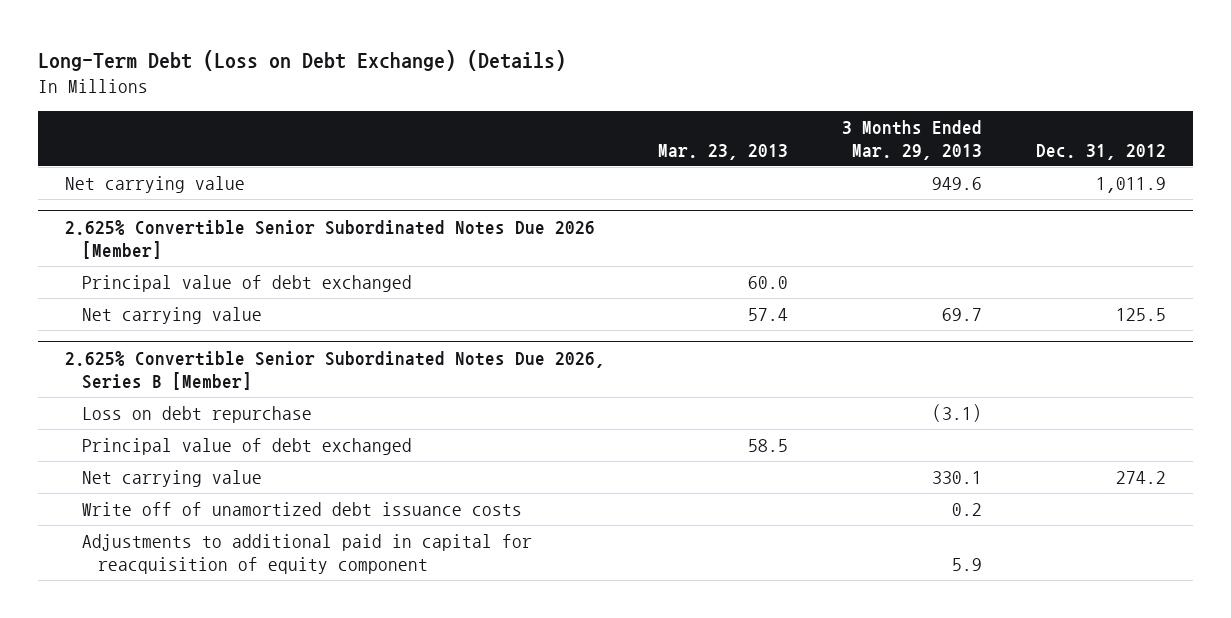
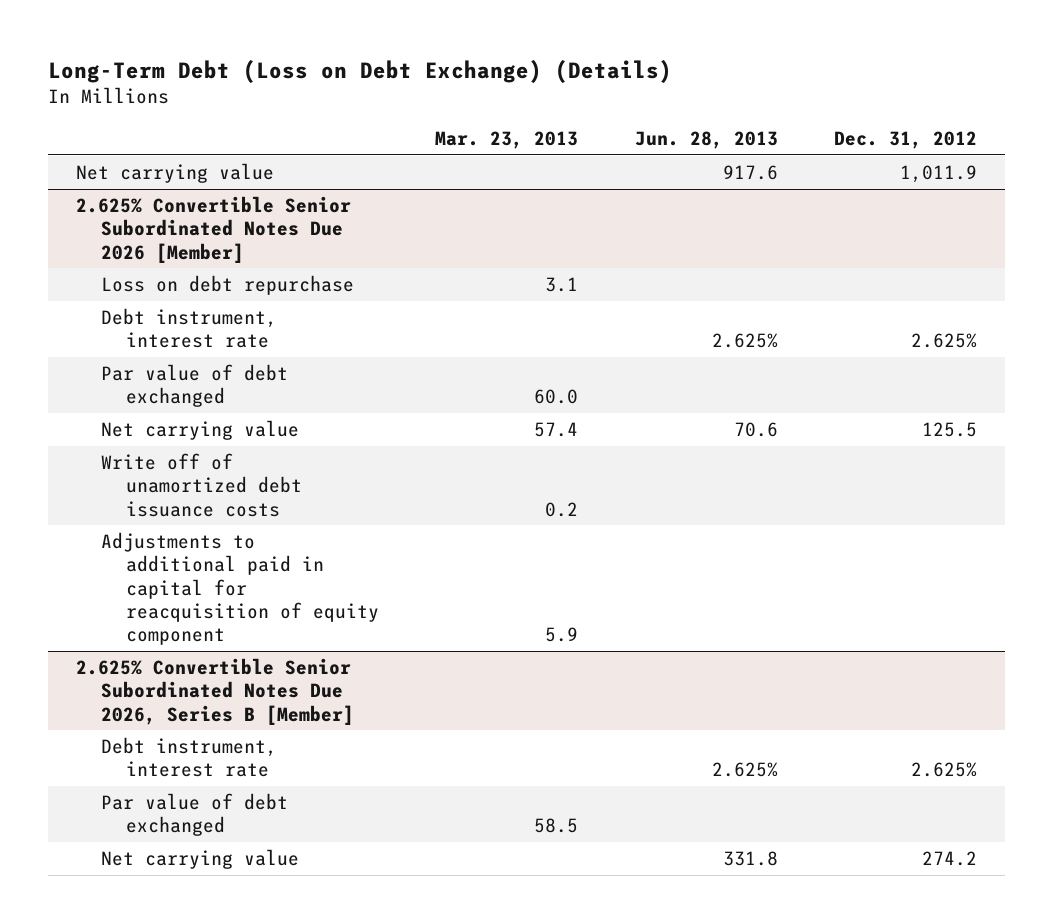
[842,119,983,160] 3 Months Ended Mar. 29, 2013 -> none
none -> [634,131,778,150] Jun. 28, 2013
none -> [101,274,355,295] Loss on debt repurchase
none -> [101,307,278,349] Debt instrument, interest rate
[81,274,412,292] Principal value of debt exchanged -> [101,363,289,408] Par value of debt exchanged
none -> [101,452,303,517] Write off of unamortized debt issuance costs
none -> [101,531,380,646] Adjustments to additional paid in capital for reacquisition of equity component
[81,405,312,423] Loss on debt repurchase -> none
none -> [101,736,278,778] Debt instrument, interest rate
[81,437,412,455] Principal value of debt exchanged -> [101,792,289,837] Par value of debt exchanged
[81,501,522,516] Write off of unamortized debt issuance costs -> none
[81,533,532,575] Adjustments to additional paid in capital for reacquisition of equity component -> none

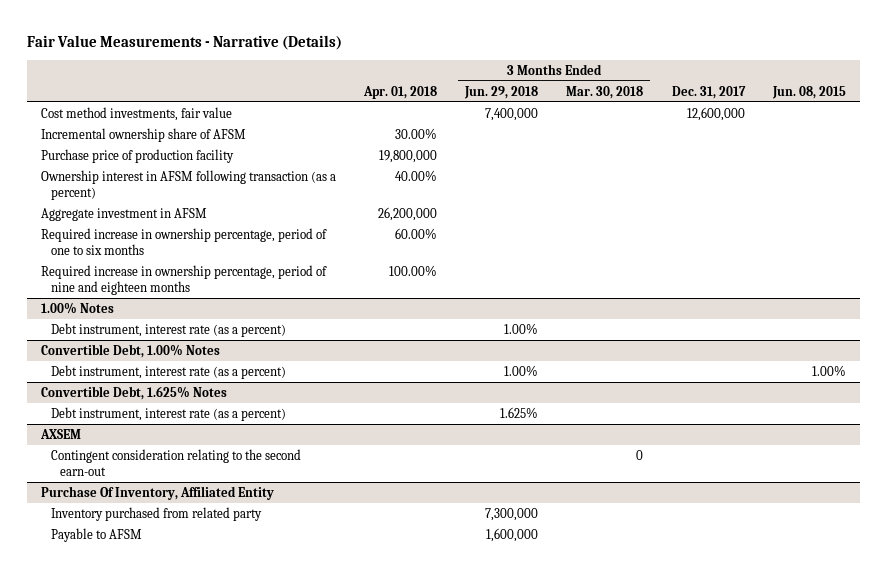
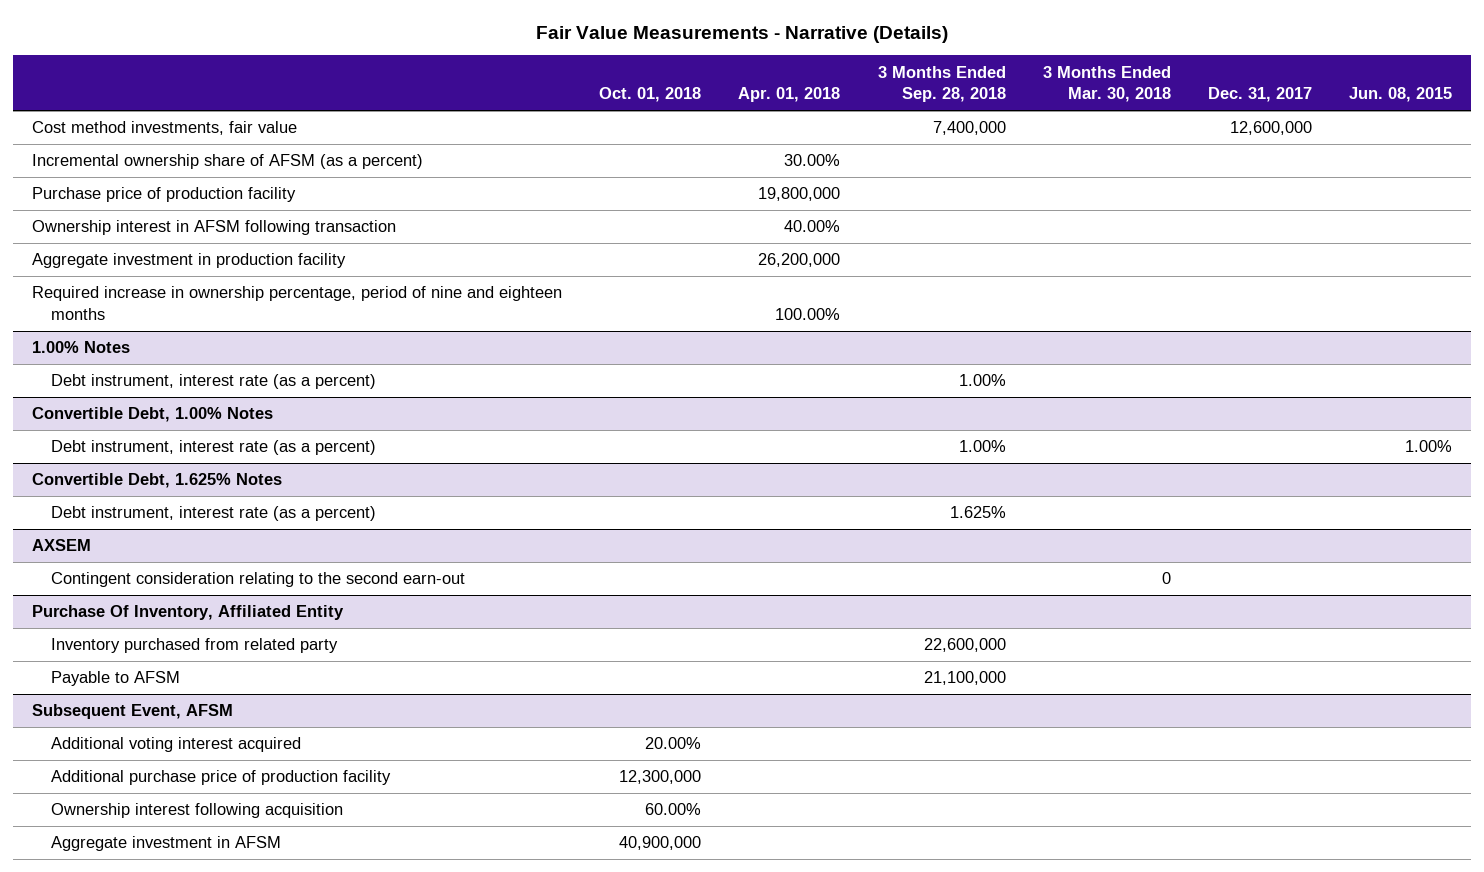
[464,85,539,99] Jun. 29, 2018 -> none
none -> [599,87,702,103] Oct. 01, 2018
none -> [877,65,1006,103] 3 Months Ended Sep. 28, 2018
[40,127,246,142] Incremental ownership share of AFSM -> [31,154,423,170] Incremental ownership share of AFSM (as a percent)
[40,227,327,255] Required increase in ownership percentage, period of one to six months -> none
[40,169,336,200] Ownership interest in AFSM following transaction (as a percent) -> [31,220,396,236] Ownership interest in AFSM following transaction
[40,207,207,221] Aggregate investment in AFSM -> [31,253,346,269] Aggregate investment in production facility
none -> [31,704,233,720] Subsequent Event, AFSM
none -> [51,737,302,753] Additional voting interest acquired
none -> [51,770,392,786] Additional purchase price of production facility
none -> [51,803,344,819] Ownership interest following acquisition
none -> [51,836,282,852] Aggregate investment in AFSM

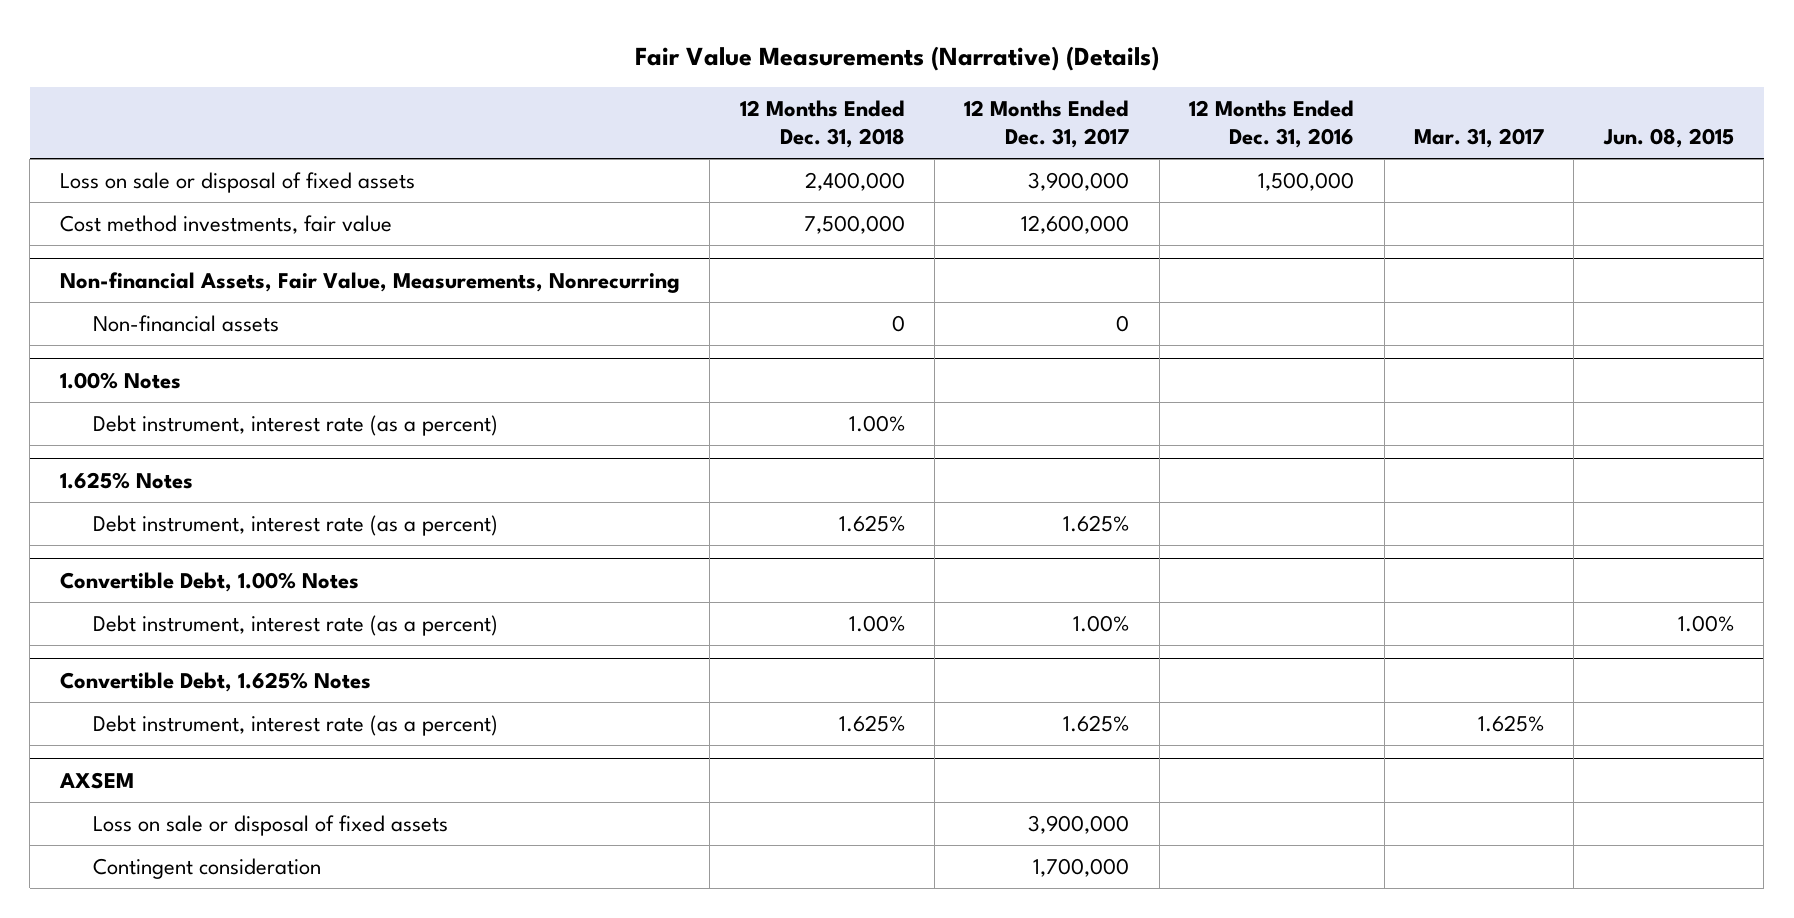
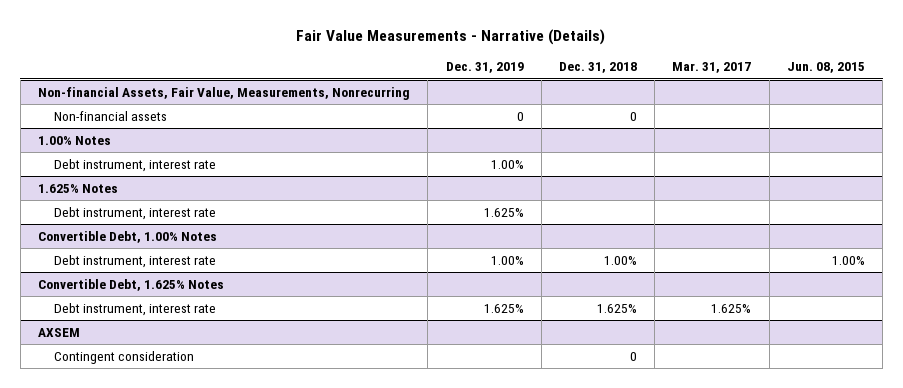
[634,45,1159,71] Fair Value Measurements (Narrative) (Details) -> [296,29,606,46] Fair Value Measurements - Narrative (Details)
[739,100,905,149] 12 Months Ended Dec. 31, 2018 -> none
[964,100,1130,149] 12 Months Ended Dec. 31, 2017 -> none
[1189,100,1355,149] 12 Months Ended Dec. 31, 2016 -> none
none -> [445,62,524,74] Dec. 31, 2019
none -> [558,62,637,74] Dec. 31, 2018
[59,172,415,194] Loss on sale or disposal of fixed assets -> none
[59,215,392,235] Cost method investments, fair value -> none
[92,415,498,437] Debt instrument, interest rate (as a percent) -> [54,158,217,172] Debt instrument, interest rate
[92,515,498,537] Debt instrument, interest rate (as a percent) -> [54,206,217,220] Debt instrument, interest rate
[92,615,498,637] Debt instrument, interest rate (as a percent) -> [54,254,217,268] Debt instrument, interest rate
[92,715,498,737] Debt instrument, interest rate (as a percent) -> [54,302,217,316] Debt instrument, interest rate
[92,815,448,837] Loss on sale or disposal of fixed assets -> none

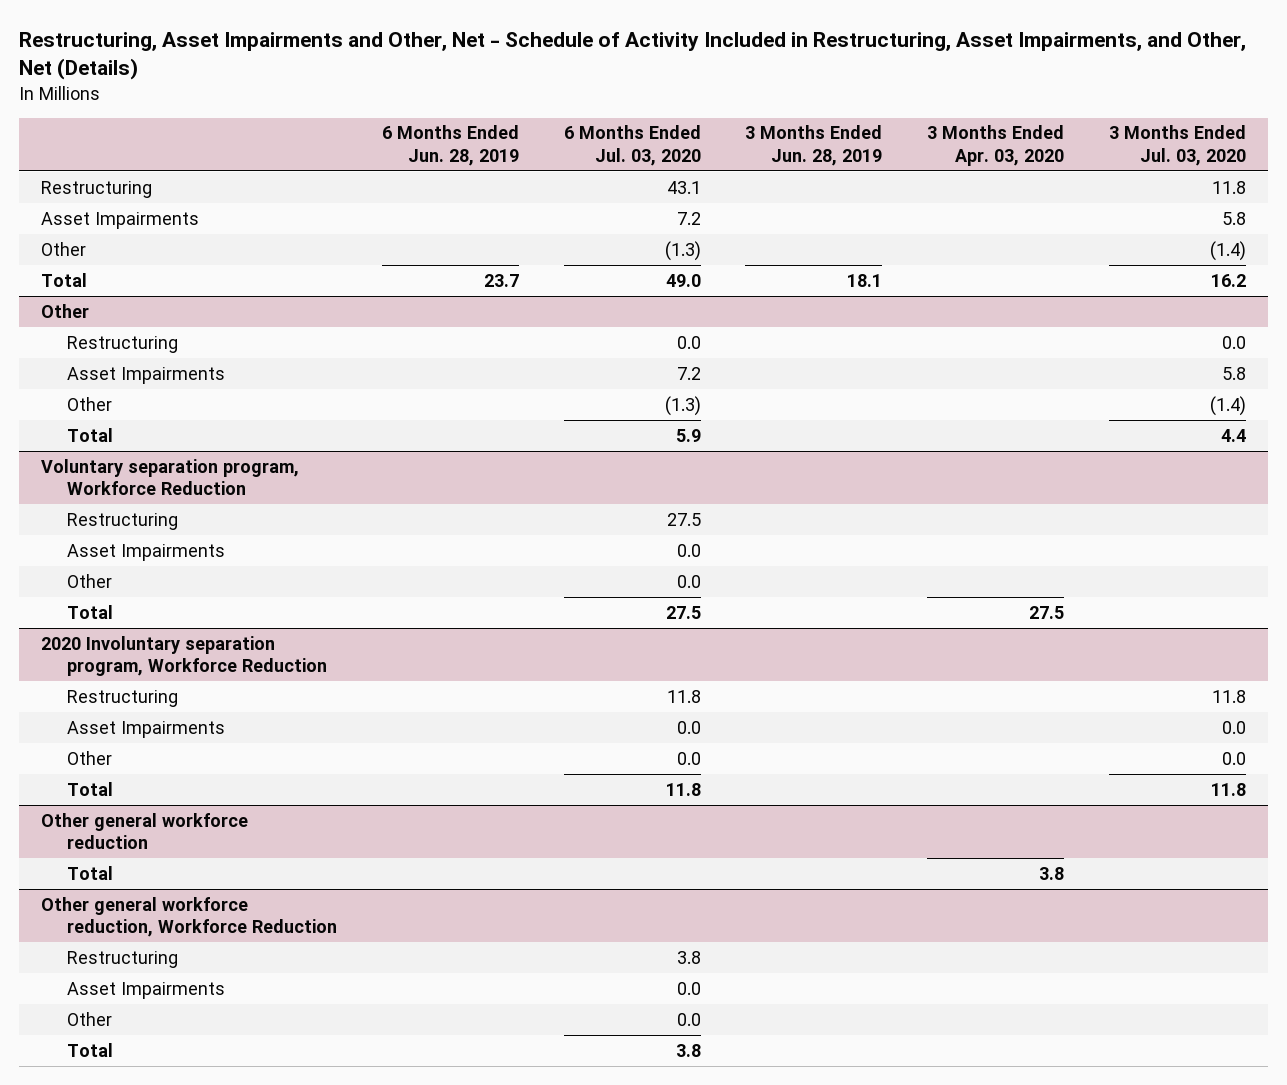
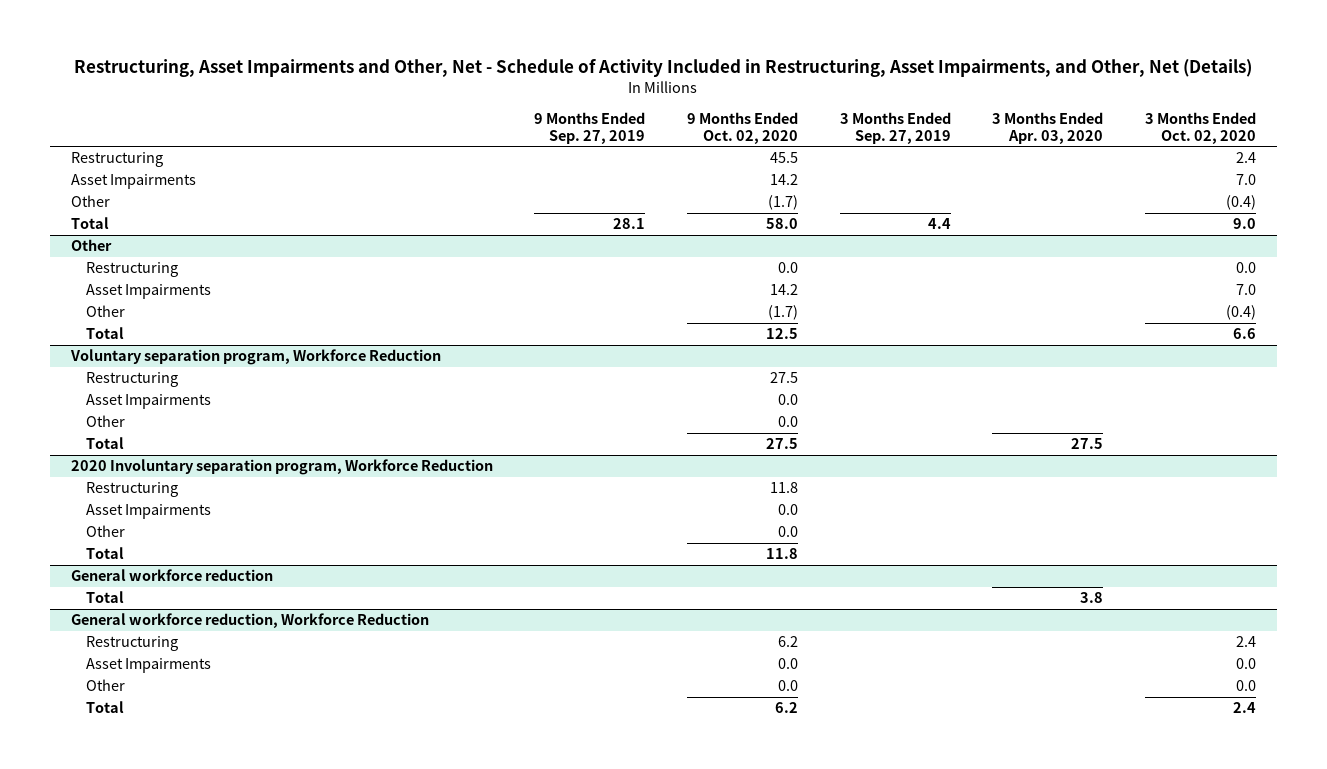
[382,125,520,167] 6 Months Ended Jun. 28, 2019 -> none
[563,125,701,167] 6 Months Ended Jul. 03, 2020 -> none
[745,125,883,167] 3 Months Ended Jun. 28, 2019 -> none
[1108,125,1246,167] 3 Months Ended Jul. 03, 2020 -> none
none -> [534,111,646,144] 9 Months Ended Sep. 27, 2019
none -> [687,111,799,144] 9 Months Ended Oct. 02, 2020
none -> [839,111,951,144] 3 Months Ended Sep. 27, 2019
none -> [1144,111,1256,144] 3 Months Ended Oct. 02, 2020
[41,812,249,850] Other general workforce reduction -> [70,569,273,582] General workforce reduction
[41,896,338,938] Other general workforce reduction, Workforce Reduction -> [70,613,429,629] General workforce reduction, Workforce Reduction

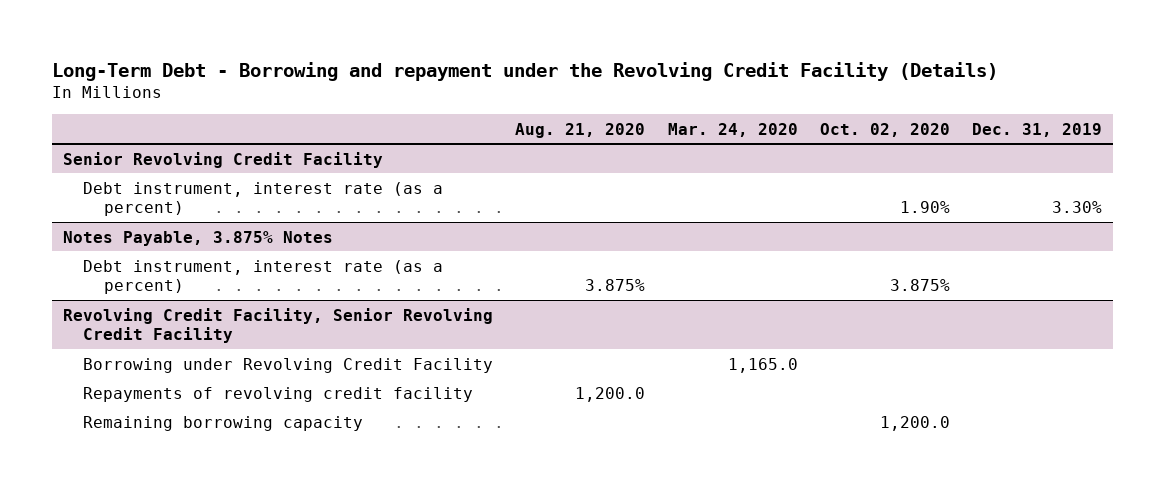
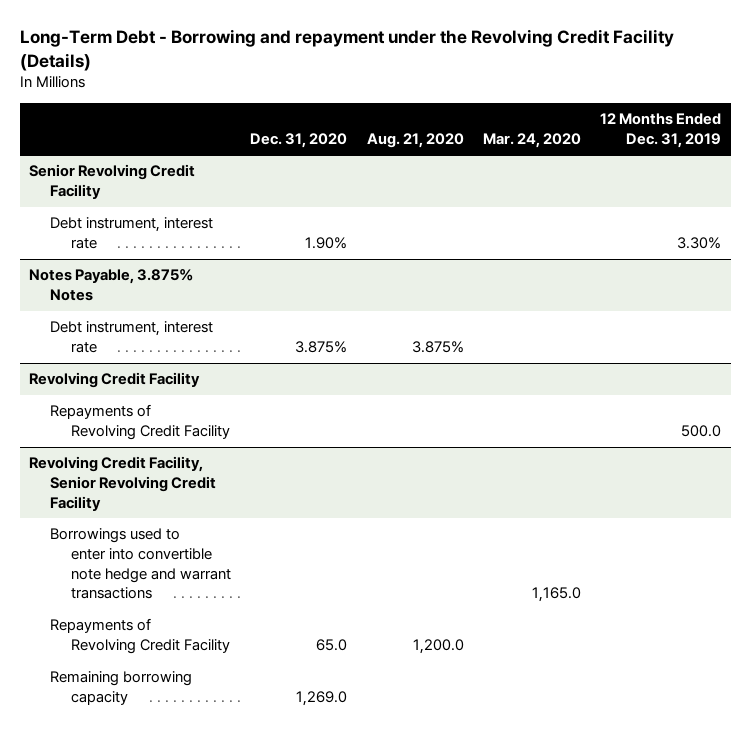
[819,122,950,137] Oct. 02, 2020 -> none
[971,122,1102,137] Dec. 31, 2019 -> none
none -> [250,132,348,148] Dec. 31, 2020
none -> [600,113,722,148] 12 Months Ended Dec. 31, 2019
[83,181,444,216] Debt instrument, interest rate (as a percent) -> [50,217,214,250] Debt instrument, interest rate
[83,259,444,294] Debt instrument, interest rate (as a percent) -> [50,321,214,354] Debt instrument, interest rate
none -> [29,372,201,389] Revolving Credit Facility
none -> [50,404,230,441] Repayments of Revolving Credit Facility
[83,357,494,373] Borrowing under Revolving Credit Facility -> [50,528,231,600] Borrowings used to enter into convertible note hedge and warrant transactions
[83,386,474,402] Repayments of revolving credit facility -> [50,618,230,655] Repayments of Revolving Credit Facility

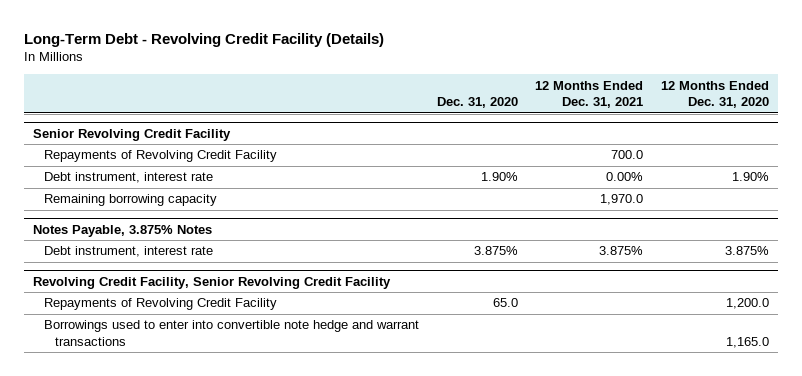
[19,29,674,71] Long-Term Debt - Borrowing and repayment under the Revolving Credit Facility (Details) -> [24,33,385,48] Long-Term Debt - Revolving Credit Facility (Details)
[366,132,464,148] Aug. 21, 2020 -> none
[482,132,581,148] Mar. 24, 2020 -> none
[600,113,722,148] 12 Months Ended Dec. 31, 2019 -> none
none -> [535,80,644,109] 12 Months Ended Dec. 31, 2021
none -> [660,80,769,109] 12 Months Ended Dec. 31, 2020
none -> [43,150,277,163] Repayments of Revolving Credit Facility
none -> [43,194,217,207] Remaining borrowing capacity
[29,372,201,389] Revolving Credit Facility -> none
[50,404,230,441] Repayments of Revolving Credit Facility -> none
[50,671,193,706] Remaining borrowing capacity -> none
[50,528,231,600] Borrowings used to enter into convertible note hedge and warrant transactions -> [43,320,419,346] Borrowings used to enter into convertible note hedge and warrant transactions

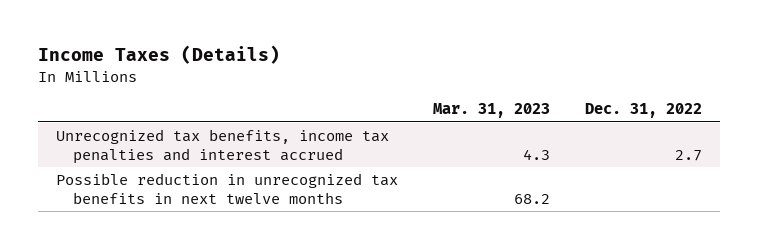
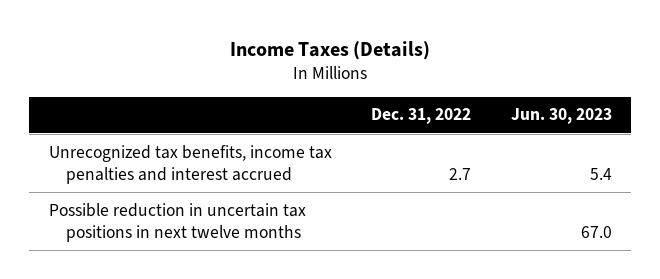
[432,103,550,119] Mar. 31, 2023 -> none
none -> [510,108,612,125] Jun. 30, 2023
[55,172,398,205] Possible reduction in unrecognized tax benefits in next twelve months -> [48,202,306,243] Possible reduction in uncertain tax positions in next twelve months

